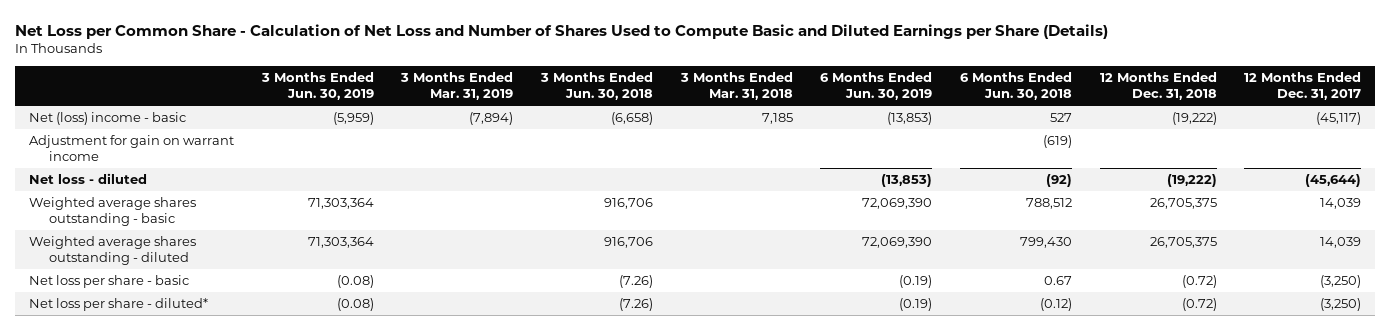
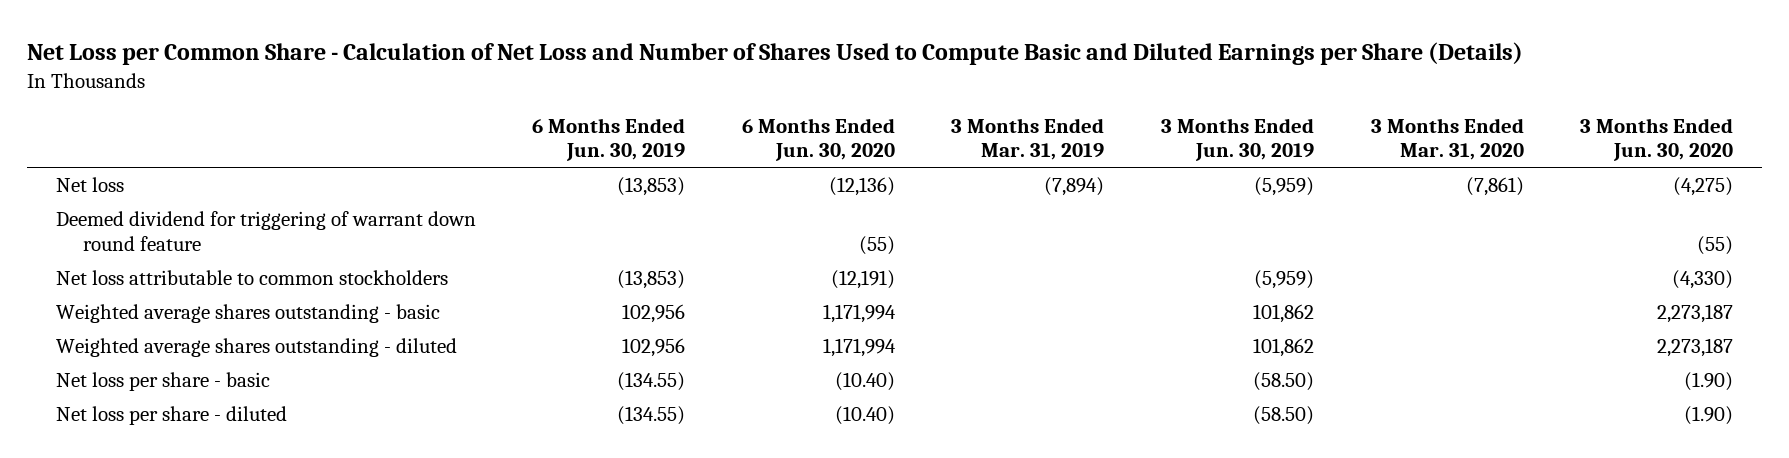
[540,72,654,101] 3 Months Ended Jun. 30, 2018 -> none
[679,72,793,101] 3 Months Ended Mar. 31, 2018 -> none
[959,72,1072,101] 6 Months Ended Jun. 30, 2018 -> none
[1099,72,1217,101] 12 Months Ended Dec. 31, 2018 -> none
[1244,72,1362,101] 12 Months Ended Dec. 31, 2017 -> none
none -> [741,117,895,162] 6 Months Ended Jun. 30, 2020
none -> [1370,117,1524,161] 3 Months Ended Mar. 31, 2020
none -> [1580,117,1734,162] 3 Months Ended Jun. 30, 2020
[29,135,235,162] Adjustment for gain on warrant income -> none
[29,173,148,185] Net loss - diluted -> none
[29,112,187,126] Net (loss) income - basic -> [55,177,124,193] Net loss
none -> [55,211,476,251] Deemed dividend for triggering of warrant down round feature
none -> [55,270,448,286] Net loss attributable to common stockholders
[307,198,374,210] 71,303,364 -> [1253,304,1315,324] 101,862
[862,198,933,210] 72,069,390 -> [622,304,686,324] 102,956
[307,237,374,249] 71,303,364 -> [1253,338,1315,358] 101,862
[862,237,933,249] 72,069,390 -> [622,338,686,358] 102,956
[336,275,374,289] (0.08) -> [1253,372,1315,392] (58.50)
[899,275,933,289] (0.19) -> [617,372,686,392] (134.55)
[29,298,209,312] Net loss per share - diluted* -> [55,406,287,426] Net loss per share - diluted
[336,298,374,312] (0.08) -> [1253,406,1315,426] (58.50)
[899,298,933,312] (0.19) -> [617,406,686,426] (134.55)

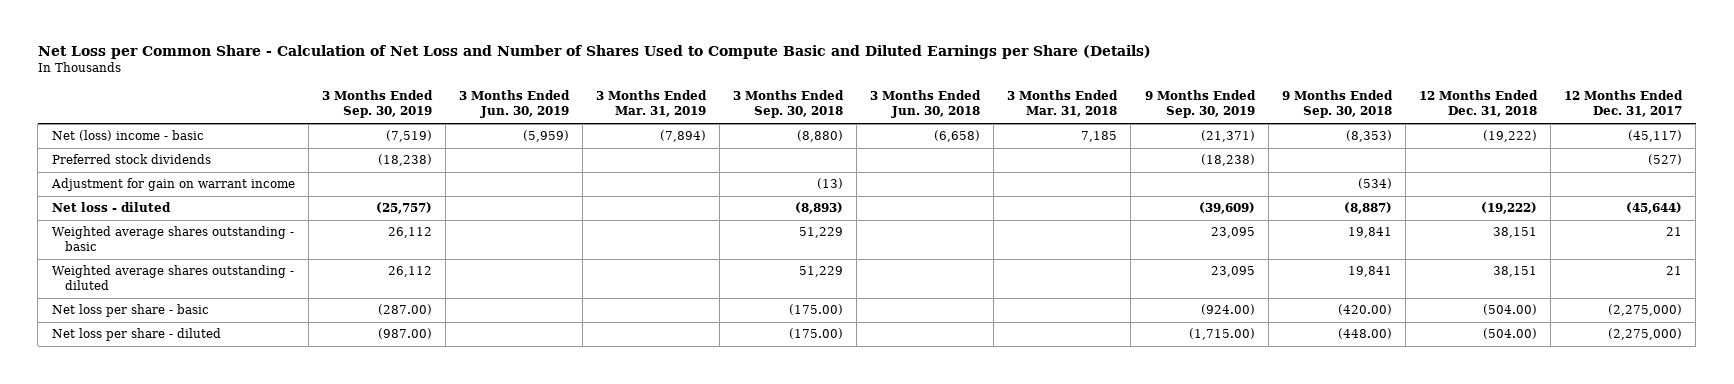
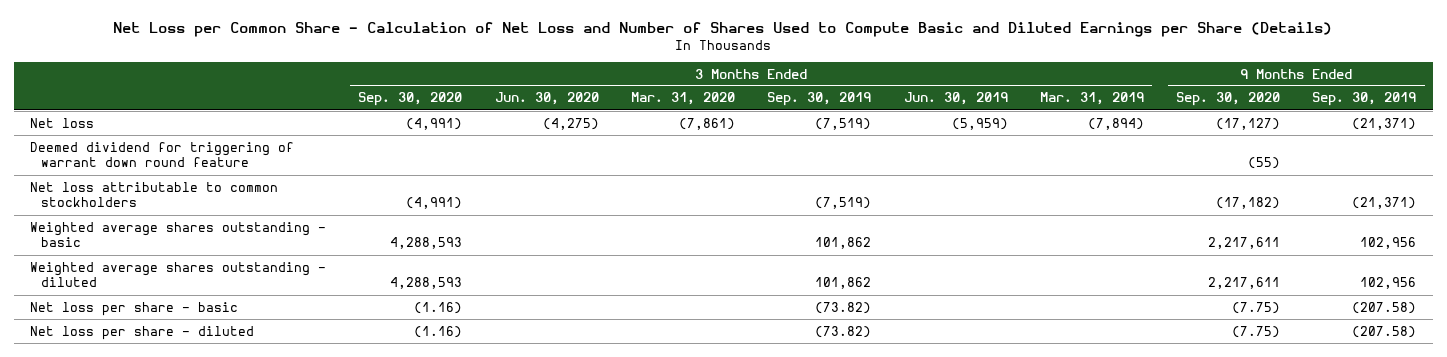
[733,90,845,119] 3 Months Ended Sep. 30, 2018 -> none
[870,90,982,119] 3 Months Ended Jun. 30, 2018 -> none
[1007,90,1119,118] 3 Months Ended Mar. 31, 2018 -> none
[1281,90,1393,119] 9 Months Ended Sep. 30, 2018 -> none
[1418,90,1538,118] 12 Months Ended Dec. 31, 2018 -> none
[1563,90,1683,118] 12 Months Ended Dec. 31, 2017 -> none
none -> [358,92,463,107] Sep. 30, 2020
none -> [494,92,599,106] Jun. 30, 2020
none -> [631,92,736,106] Mar. 31, 2020
none -> [1176,92,1281,107] Sep. 30, 2020
[51,154,211,165] Preferred stock dividends -> none
[50,178,295,192] Adjustment for gain on warrant income -> none
[51,202,171,213] Net loss - diluted -> none
[51,130,204,142] Net (loss) income - basic -> [30,117,95,128] Net loss
none -> [30,141,295,168] Deemed dividend for triggering of warrant down round feature
none -> [30,181,279,208] Net loss attributable to common stockholders
[387,227,432,239] 26,112 -> [815,237,872,250] 101,862
[1210,227,1255,239] 23,095 -> [1360,237,1417,250] 102,956
[387,266,432,278] 26,112 -> [815,277,872,290] 101,862
[1210,266,1255,278] 23,095 -> [1360,277,1417,290] 102,956
[377,304,432,316] (287.00) -> [815,301,872,314] (73.82)
[1200,304,1255,316] (924.00) -> [1352,301,1417,314] (207.58)
[377,328,432,340] (987.00) -> [815,325,872,338] (73.82)
[1188,328,1255,341] (1,715.00) -> [1352,325,1417,338] (207.58)

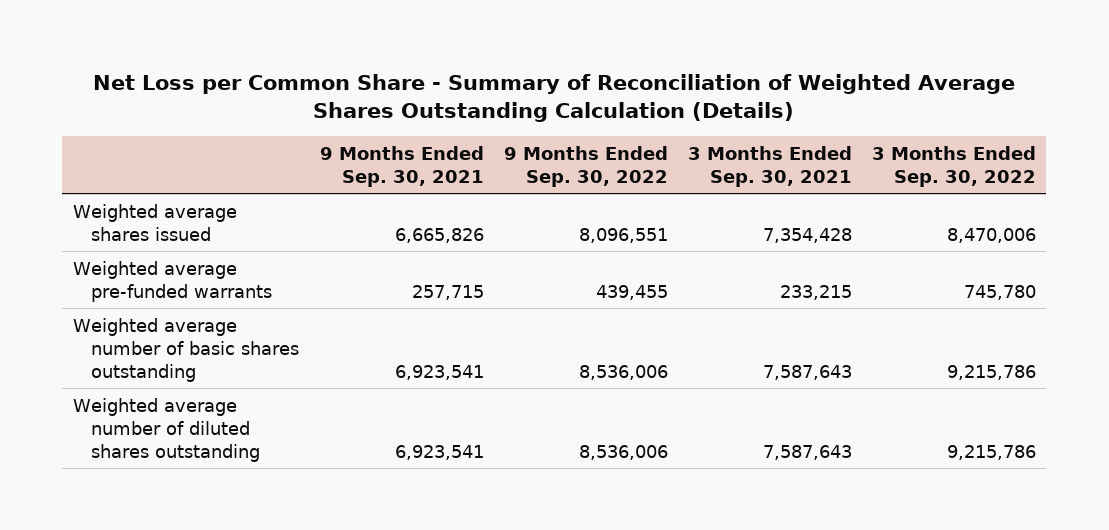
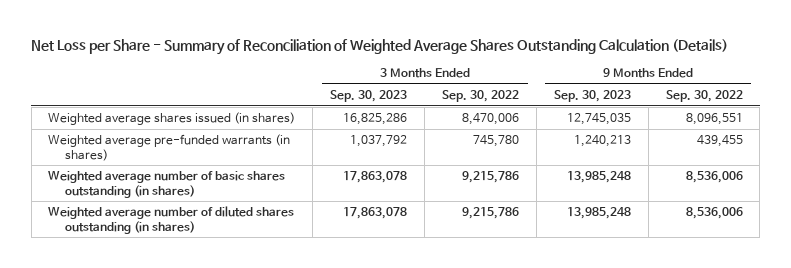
[93,74,1016,123] Net Loss per Common Share - Summary of Reconciliation of Weighted Average Shares Outstanding Calculation (Details) -> [31,38,729,55] Net Loss per Share - Summary of Reconciliation of Weighted Average Shares Outstanding Calculation (Details)
[319,145,484,187] 9 Months Ended Sep. 30, 2021 -> none
[687,145,852,187] 3 Months Ended Sep. 30, 2021 -> none
none -> [330,90,408,103] Sep. 30, 2023
none -> [553,90,631,103] Sep. 30, 2023
[72,203,237,241] Weighted average shares issued -> [48,112,296,126] Weighted average shares issued (in shares)
[72,260,273,302] Weighted average pre-funded warrants -> [48,134,291,161] Weighted average pre-funded warrants (in shares)
[72,317,300,382] Weighted average number of basic shares outstanding -> [48,171,286,198] Weighted average number of basic shares outstanding (in shares)
[72,397,261,462] Weighted average number of diluted shares outstanding -> [48,206,295,234] Weighted average number of diluted shares outstanding (in shares)

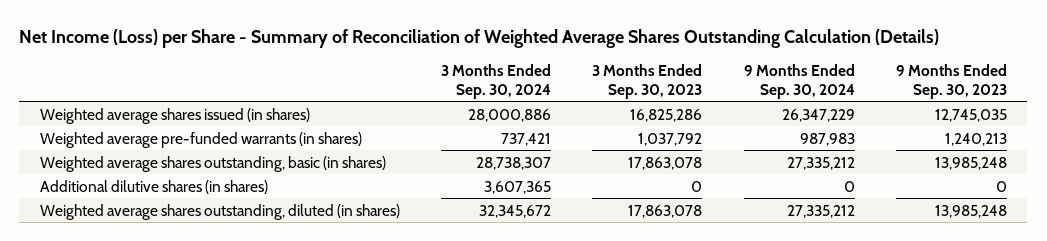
[31,38,729,55] Net Loss per Share - Summary of Reconciliation of Weighted Average Shares Outstanding Calculation (Details) -> [19,29,940,49] Net Income (Loss) per Share - Summary of Reconciliation of Weighted Average Shares Outstanding Calculation (Details)
[442,90,520,103] Sep. 30, 2022 -> none
[665,90,743,103] Sep. 30, 2022 -> none
none -> [441,64,552,99] 3 Months Ended Sep. 30, 2024
none -> [743,64,855,99] 9 Months Ended Sep. 30, 2024
[48,171,286,198] Weighted average number of basic shares outstanding (in shares) -> [39,155,386,172] Weighted average shares outstanding, basic (in shares)
none -> [39,179,268,194] Additional dilutive shares (in shares)
[48,206,295,234] Weighted average number of diluted shares outstanding (in shares) -> [39,203,400,220] Weighted average shares outstanding, diluted (in shares)

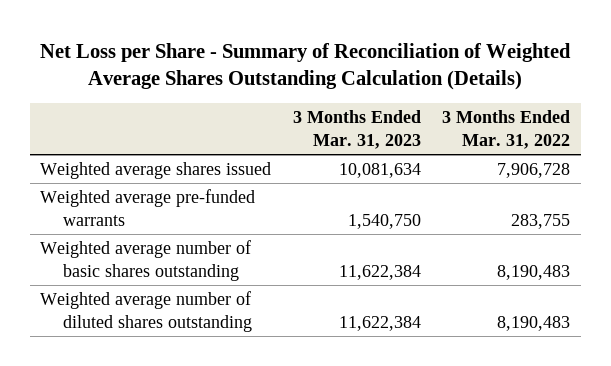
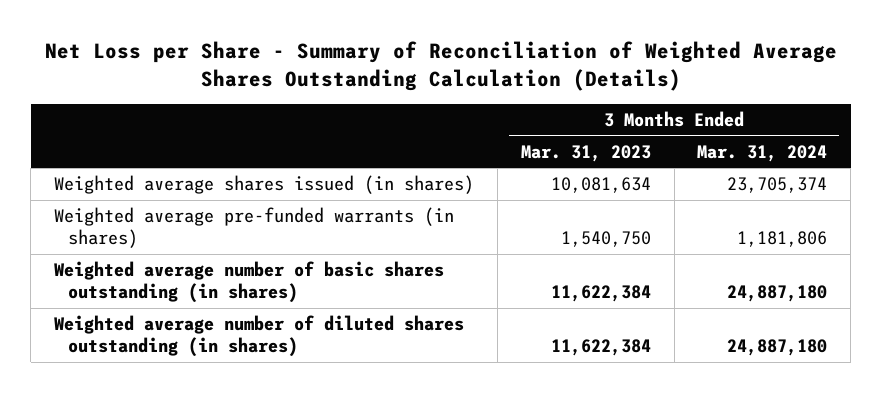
[442,110,571,149] 3 Months Ended Mar. 31, 2022 -> none
none -> [697,144,828,162] Mar. 31, 2024
[40,161,272,179] Weighted average shares issued -> [53,175,474,195] Weighted average shares issued (in shares)
[40,188,256,226] Weighted average pre-funded warrants -> [53,207,454,249] Weighted average pre-funded warrants (in shares)
[40,239,252,281] Weighted average number of basic shares outstanding -> [53,261,444,304] Weighted average number of basic shares outstanding (in shares)
[40,290,252,332] Weighted average number of diluted shares outstanding -> [53,315,464,358] Weighted average number of diluted shares outstanding (in shares)

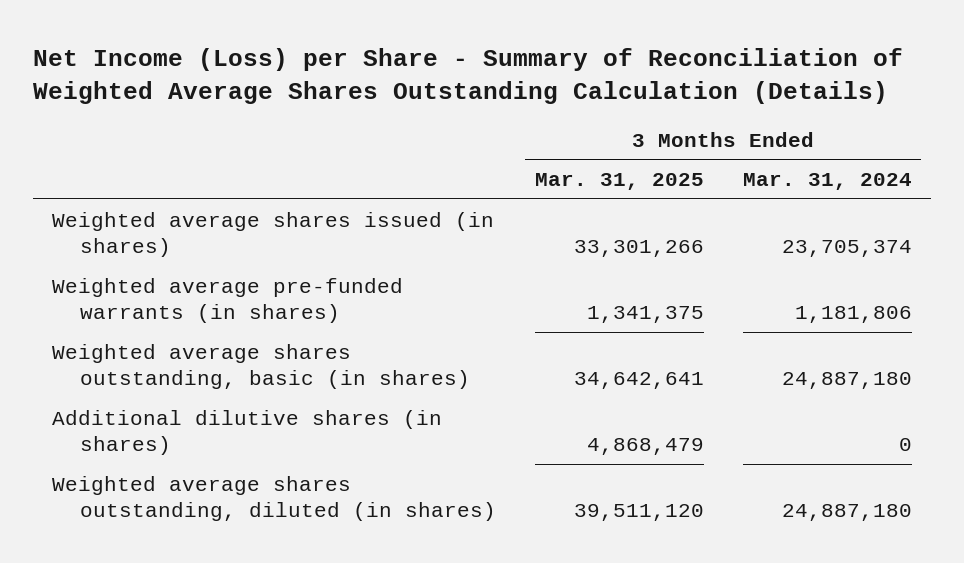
[44,41,837,91] Net Loss per Share - Summary of Reconciliation of Weighted Average Shares Outstanding Calculation (Details) -> [32,47,903,104] Net Income (Loss) per Share - Summary of Reconciliation of Weighted Average Shares Outstanding Calculation (Details)
[520,144,651,162] Mar. 31, 2023 -> none
none -> [534,173,704,191] Mar. 31, 2025
[53,261,444,304] Weighted average number of basic shares outstanding (in shares) -> [52,343,470,390] Weighted average shares outstanding, basic (in shares)
none -> [52,409,443,456] Additional dilutive shares (in shares)
[53,315,464,358] Weighted average number of diluted shares outstanding (in shares) -> [52,475,496,522] Weighted average shares outstanding, diluted (in shares)

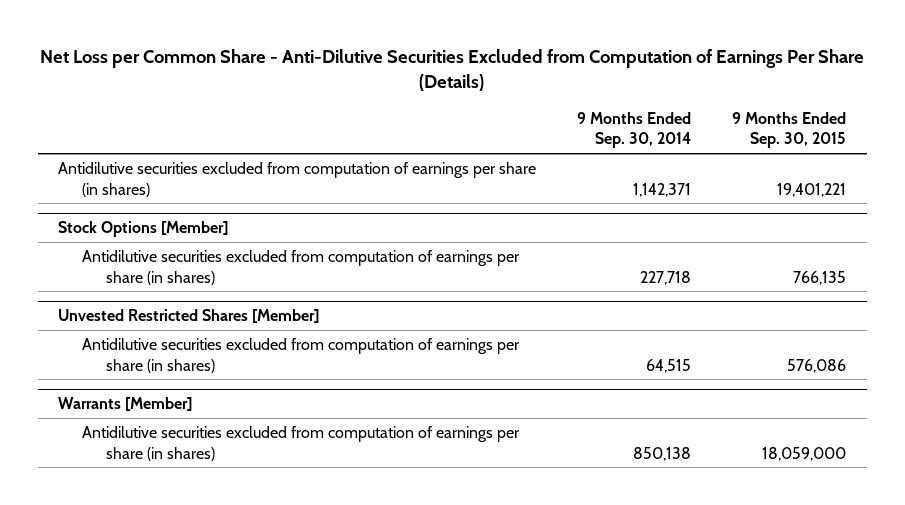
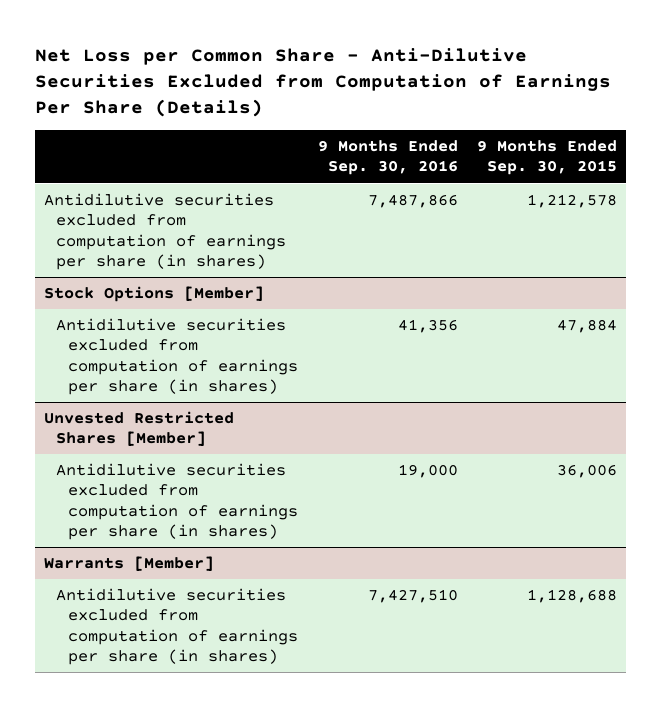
[577,111,692,149] 9 Months Ended Sep. 30, 2014 -> none
none -> [317,140,458,176] 9 Months Ended Sep. 30, 2016
[777,182,847,197] 19,401,221 -> [526,194,617,209] 1,212,578
[793,270,847,285] 766,135 -> [556,319,617,334] 47,884
[787,358,847,373] 576,086 -> [556,464,617,479] 36,006
[762,446,847,461] 18,059,000 -> [526,589,617,604] 1,128,688

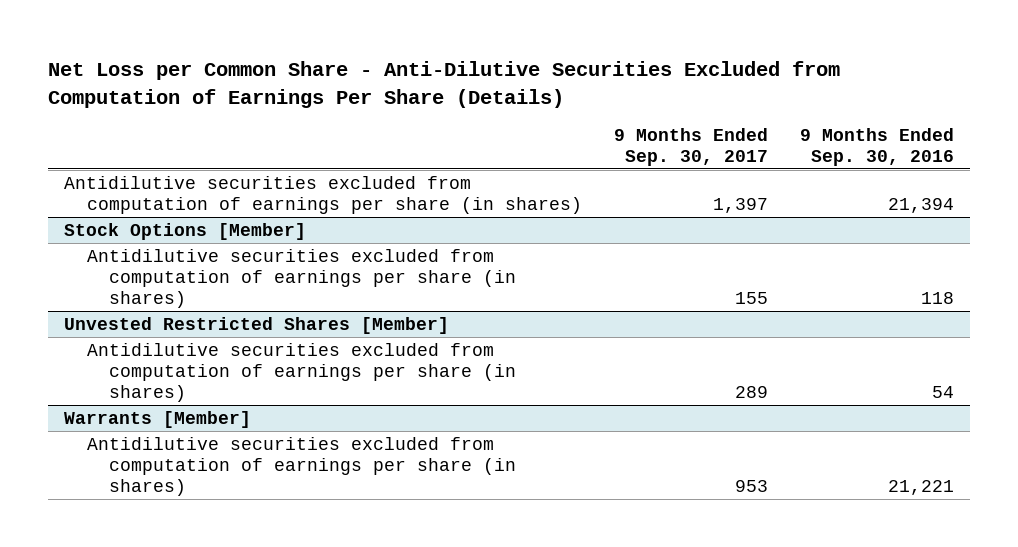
[476,140,617,176] 9 Months Ended Sep. 30, 2015 -> none
none -> [613,127,768,166] 9 Months Ended Sep. 30, 2017
[367,194,458,209] 7,487,866 -> [887,197,954,213] 21,394
[397,319,458,334] 41,356 -> [920,292,954,305] 118
[397,464,458,479] 19,000 -> [931,386,954,399] 54
[367,589,458,604] 7,427,510 -> [887,480,954,496] 21,221

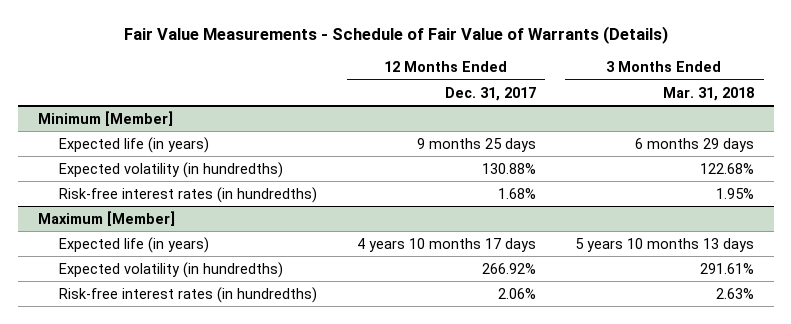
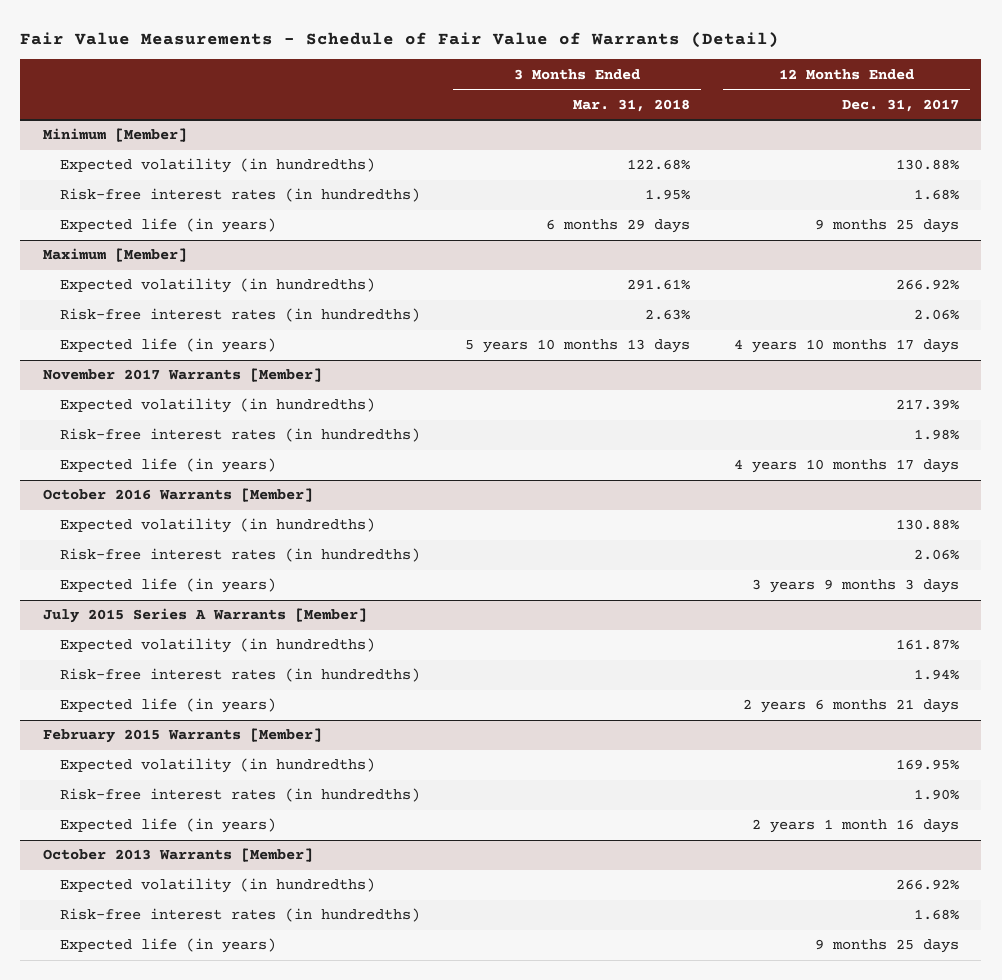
[123,26,668,45] Fair Value Measurements - Schedule of Fair Value of Warrants (Details) -> [20,32,780,49] Fair Value Measurements - Schedule of Fair Value of Warrants (Detail)
[59,136,210,153] Expected life (in years) -> [59,218,276,234] Expected life (in years)
[59,236,210,253] Expected life (in years) -> [59,338,276,354] Expected life (in years)
none -> [42,368,322,383] November 2017 Warrants [Member]
none -> [59,398,375,414] Expected volatility (in hundredths)
none -> [59,428,420,443] Risk-free interest rates (in hundredths)
none -> [59,458,276,474] Expected life (in years)
none -> [42,488,313,503] October 2016 Warrants [Member]
none -> [59,518,375,534] Expected volatility (in hundredths)
none -> [59,548,420,563] Risk-free interest rates (in hundredths)
none -> [59,578,276,594] Expected life (in years)
none -> [42,608,367,624] July 2015 Series A Warrants [Member]
none -> [59,638,375,654] Expected volatility (in hundredths)
none -> [59,668,420,683] Risk-free interest rates (in hundredths)
none -> [59,698,276,714] Expected life (in years)
none -> [42,728,322,744] February 2015 Warrants [Member]
none -> [59,758,375,774] Expected volatility (in hundredths)
none -> [59,788,420,803] Risk-free interest rates (in hundredths)
none -> [59,818,276,834] Expected life (in years)
none -> [42,848,313,863] October 2013 Warrants [Member]
none -> [59,878,375,894] Expected volatility (in hundredths)
none -> [59,908,420,923] Risk-free interest rates (in hundredths)
none -> [59,938,276,954] Expected life (in years)

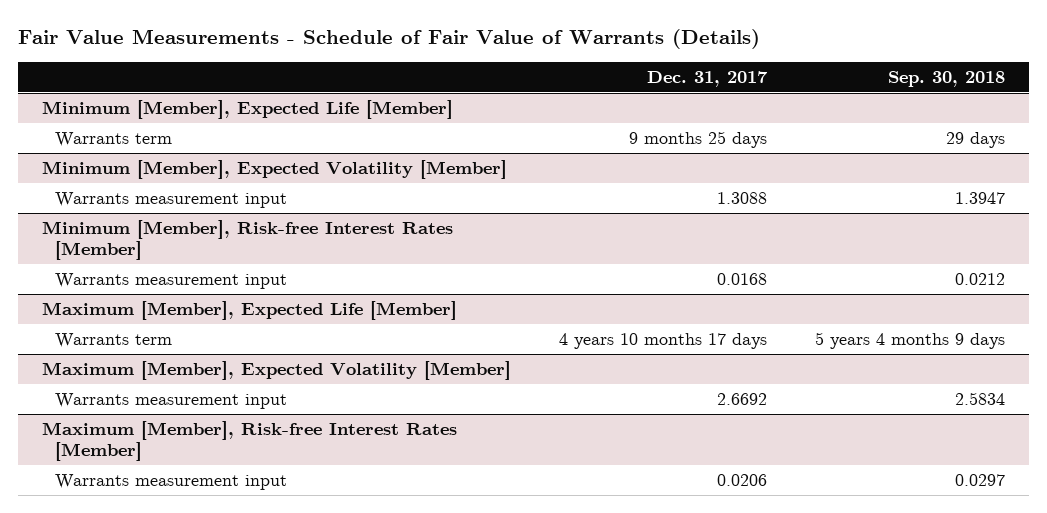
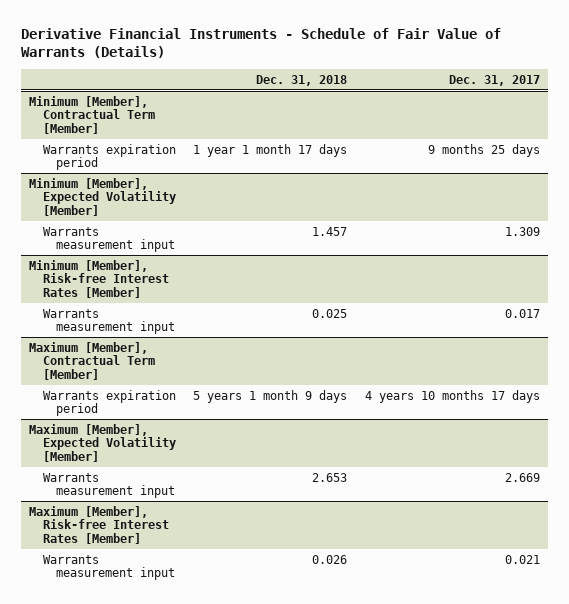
[17,29,760,50] Fair Value Measurements - Schedule of Fair Value of Warrants (Details) -> [20,27,501,59] Derivative Financial Instruments - Schedule of Fair Value of Warrants (Details)
[888,70,1006,87] Sep. 30, 2018 -> none
none -> [256,74,348,86] Dec. 31, 2018
[41,99,453,119] Minimum [Member], Expected Life [Member] -> none
none -> [29,95,155,135] Minimum [Member], Contractual Term [Member]
[54,131,172,147] Warrants term -> [42,143,176,171] Warrants expiration period
[716,191,767,204] 1.3088 -> [504,226,540,236] 1.309
[41,300,457,320] Maximum [Member], Expected Life [Member] -> none
[716,272,767,285] 0.0168 -> [504,308,540,318] 0.017
none -> [29,341,155,381] Maximum [Member], Contractual Term [Member]
[54,332,172,348] Warrants term -> [42,389,176,417] Warrants expiration period
[716,392,767,405] 2.6692 -> [504,472,540,482] 2.669
[716,473,767,486] 0.0206 -> [504,554,540,564] 0.021

